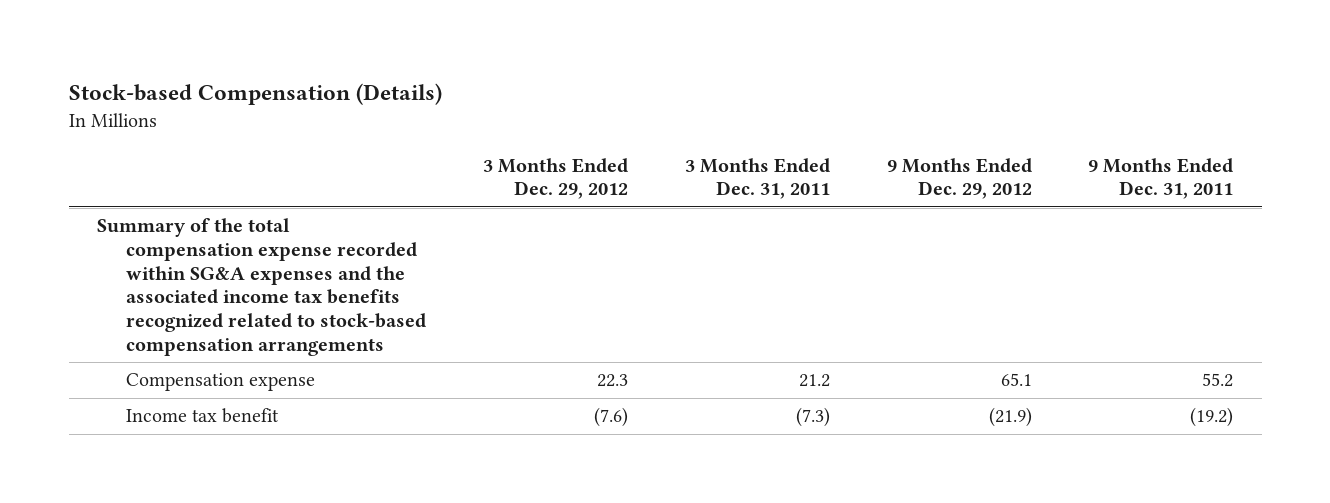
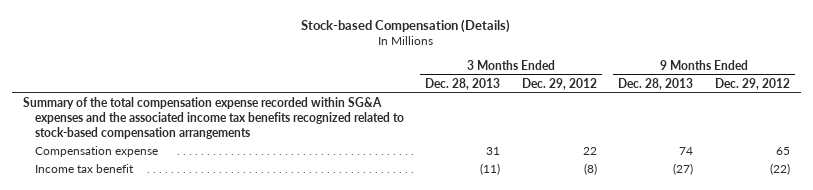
[684,157,830,200] 3 Months Ended Dec. 31, 2011 -> none
[1088,157,1234,200] 9 Months Ended Dec. 31, 2011 -> none
none -> [425,77,501,90] Dec. 28, 2013
none -> [618,77,694,90] Dec. 28, 2013
[597,374,629,388] 22.3 -> [582,147,597,156] 22
[1000,373,1032,387] 65.1 -> [775,147,790,156] 65
[594,407,629,428] (7.6) -> [583,163,597,176] (8)
[988,407,1032,428] (21.9) -> [769,163,790,176] (22)

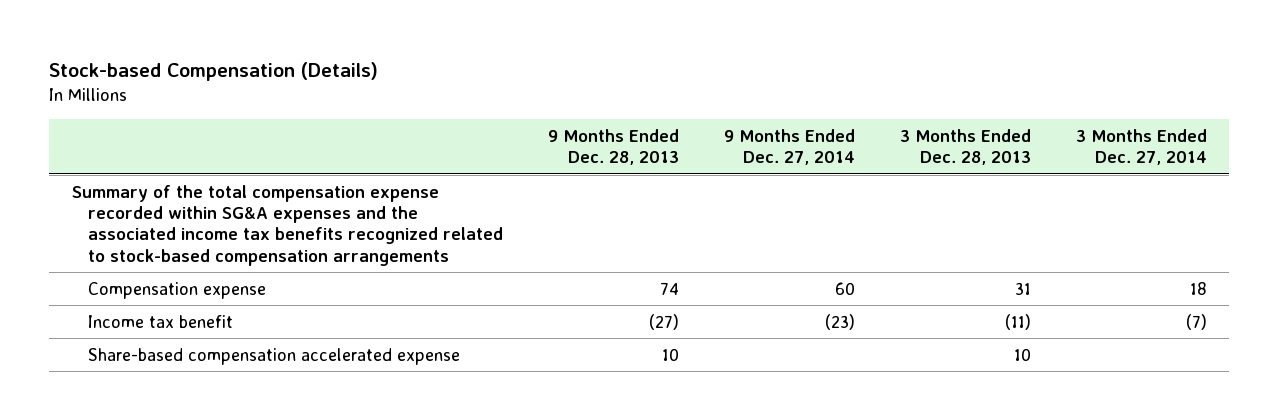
[521,77,597,90] Dec. 29, 2012 -> none
[714,77,790,90] Dec. 29, 2012 -> none
none -> [723,128,855,166] 9 Months Ended Dec. 27, 2014
none -> [1075,128,1207,166] 3 Months Ended Dec. 27, 2014
none -> [88,347,461,365] Share-based compensation accelerated expense

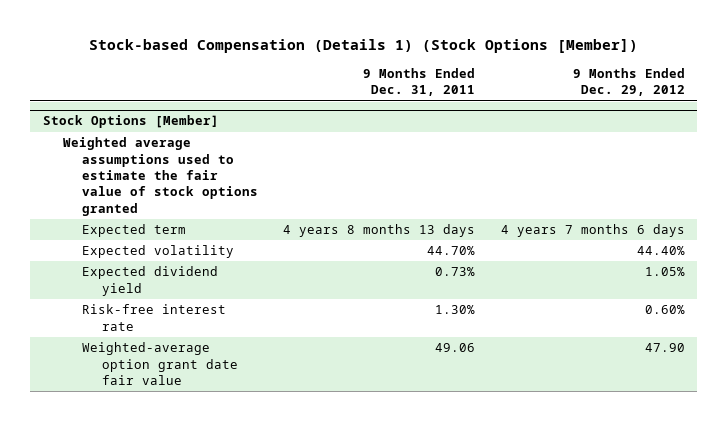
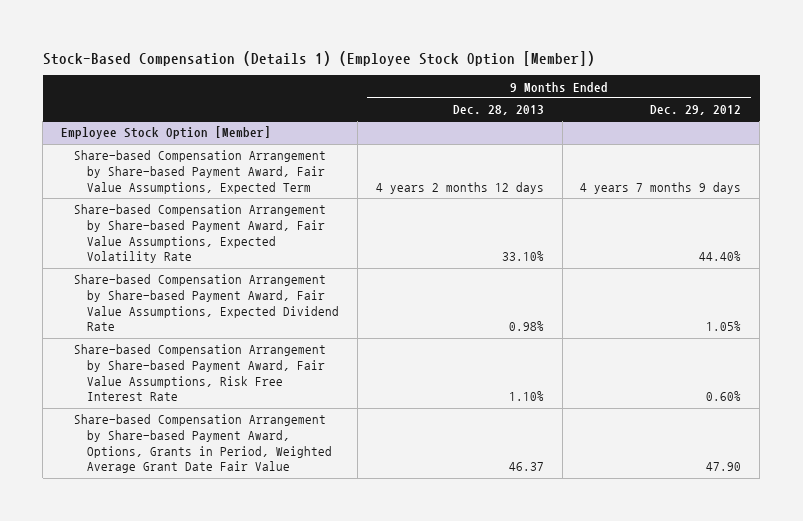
[88,39,638,54] Stock-based Compensation (Details 1) (Stock Options [Member]) -> [42,50,595,66] Stock-Based Compensation (Details 1) (Employee Stock Option [Member])
[363,67,476,97] 9 Months Ended Dec. 31, 2011 -> none
none -> [452,105,544,116] Dec. 28, 2013
[62,137,259,216] Weighted average assumptions used to estimate the fair value of stock options granted -> none
[82,224,187,238] Expected term -> none
[43,115,220,129] Stock Options [Member] -> [61,126,272,140] Employee Stock Option [Member]
none -> [74,150,327,194] Share-based Compensation Arrangement by Share-based Payment Award, Fair Value Assumptions, Expected Term
[82,245,235,259] Expected volatility -> [74,204,327,264] Share-based Compensation Arrangement by Share-based Payment Award, Fair Value Assumptions, Expected Volatility Rate
[82,266,219,296] Expected dividend yield -> [74,274,340,332] Share-based Compensation Arrangement by Share-based Payment Award, Fair Value Assumptions, Expected Dividend Rate
[82,304,227,331] Risk-free interest rate -> [74,344,327,402] Share-based Compensation Arrangement by Share-based Payment Award, Fair Value Assumptions, Risk Free Interest Rate
[82,342,238,386] Weighted-average option grant date fair value -> [74,414,333,474] Share-based Compensation Arrangement by Share-based Payment Award, Options, Grants in Period, Weighted Average Grant Date Fair Value

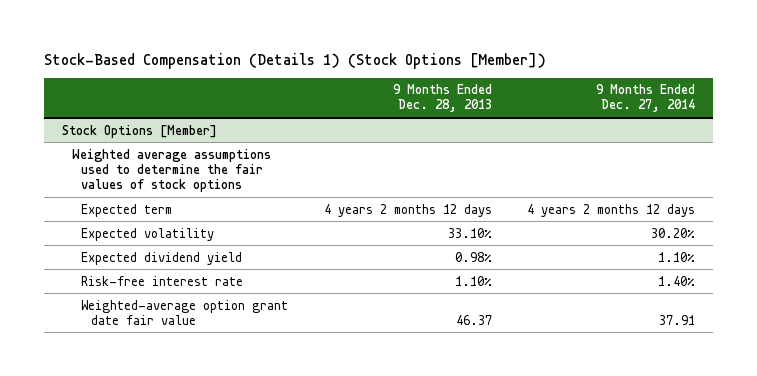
[42,50,595,66] Stock-Based Compensation (Details 1) (Employee Stock Option [Member]) -> [44,52,547,69] Stock-Based Compensation (Details 1) (Stock Options [Member])
[650,105,742,116] Dec. 29, 2012 -> none
none -> [596,84,696,113] 9 Months Ended Dec. 27, 2014
[61,126,272,140] Employee Stock Option [Member] -> [61,124,217,138] Stock Options [Member]
none -> [71,148,271,193] Weighted average assumptions used to determine the fair values of stock options
[74,150,327,194] Share-based Compensation Arrangement by Share-based Payment Award, Fair Value Assumptions, Expected Term -> [81,203,173,217] Expected term
[74,204,327,264] Share-based Compensation Arrangement by Share-based Payment Award, Fair Value Assumptions, Expected Volatility Rate -> [81,227,215,241] Expected volatility
[74,274,340,332] Share-based Compensation Arrangement by Share-based Payment Award, Fair Value Assumptions, Expected Dividend Rate -> [81,251,243,265] Expected dividend yield
[74,344,327,402] Share-based Compensation Arrangement by Share-based Payment Award, Fair Value Assumptions, Risk Free Interest Rate -> [81,275,244,286] Risk-free interest rate
[74,414,333,474] Share-based Compensation Arrangement by Share-based Payment Award, Options, Grants in Period, Weighted Average Grant Date Fair Value -> [81,299,289,325] Weighted-average option grant date fair value

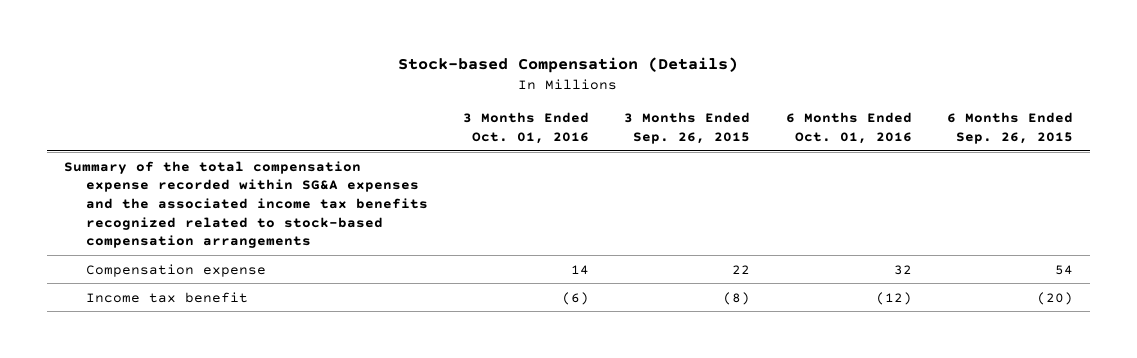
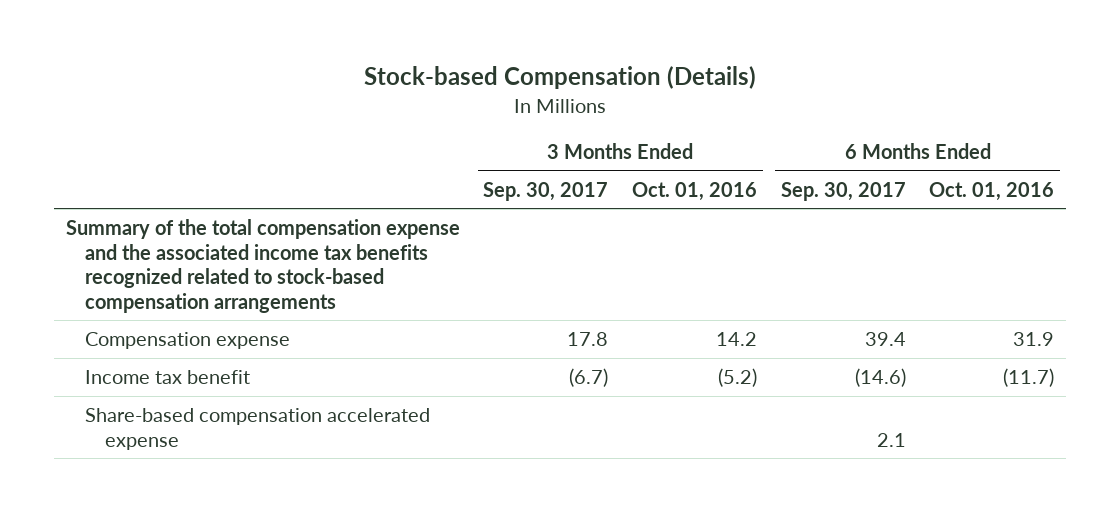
[624,112,751,144] 3 Months Ended Sep. 26, 2015 -> none
[946,112,1073,144] 6 Months Ended Sep. 26, 2015 -> none
none -> [483,181,609,201] Sep. 30, 2017
none -> [780,181,906,201] Sep. 30, 2017
[64,160,428,249] Summary of the total compensation expense recorded within SG&A expenses and the associated income tax benefits recognized related to stock-based compensation arrangements -> [65,219,460,313] Summary of the total compensation expense and the associated income tax benefits recognized related to stock-based compensation arrangements
[571,264,590,275] 14 -> [716,332,758,347] 14.2
[893,264,912,275] 32 -> [1013,332,1055,347] 31.9
[562,291,590,305] (6) -> [718,368,758,388] (5.2)
[875,291,912,305] (12) -> [1003,368,1055,388] (11.7)
none -> [85,408,431,450] Share-based compensation accelerated expense

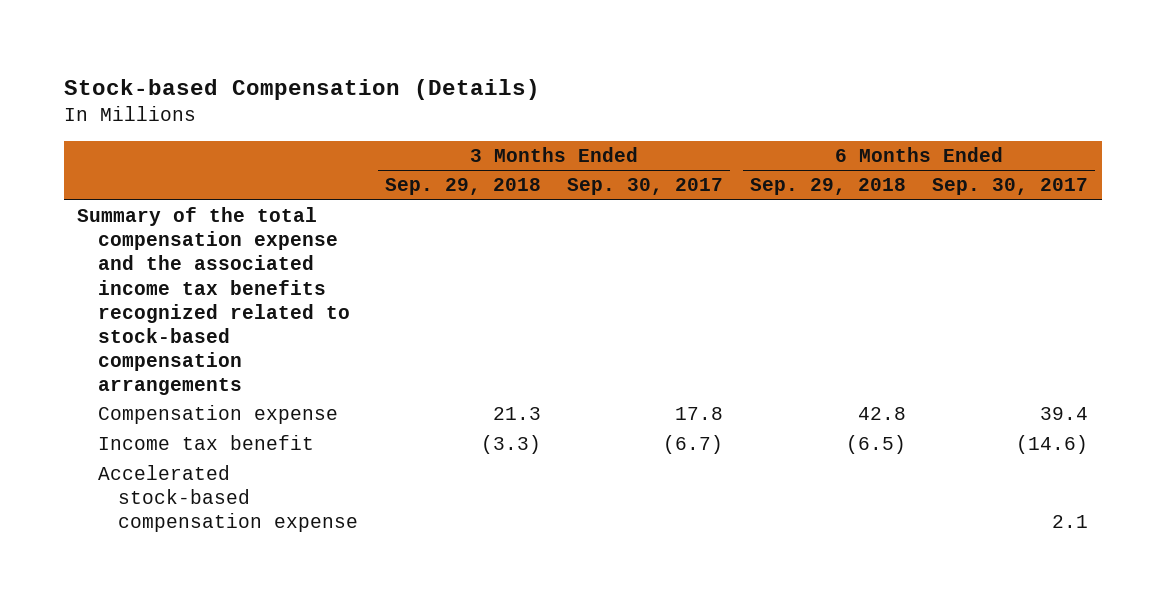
[632,181,758,201] Oct. 01, 2016 -> none
[929,181,1055,201] Oct. 01, 2016 -> none
none -> [384,178,541,196] Sep. 29, 2018
none -> [749,178,906,196] Sep. 29, 2018
[85,408,431,450] Share-based compensation accelerated expense -> [97,465,359,533] Accelerated stock-based compensation expense

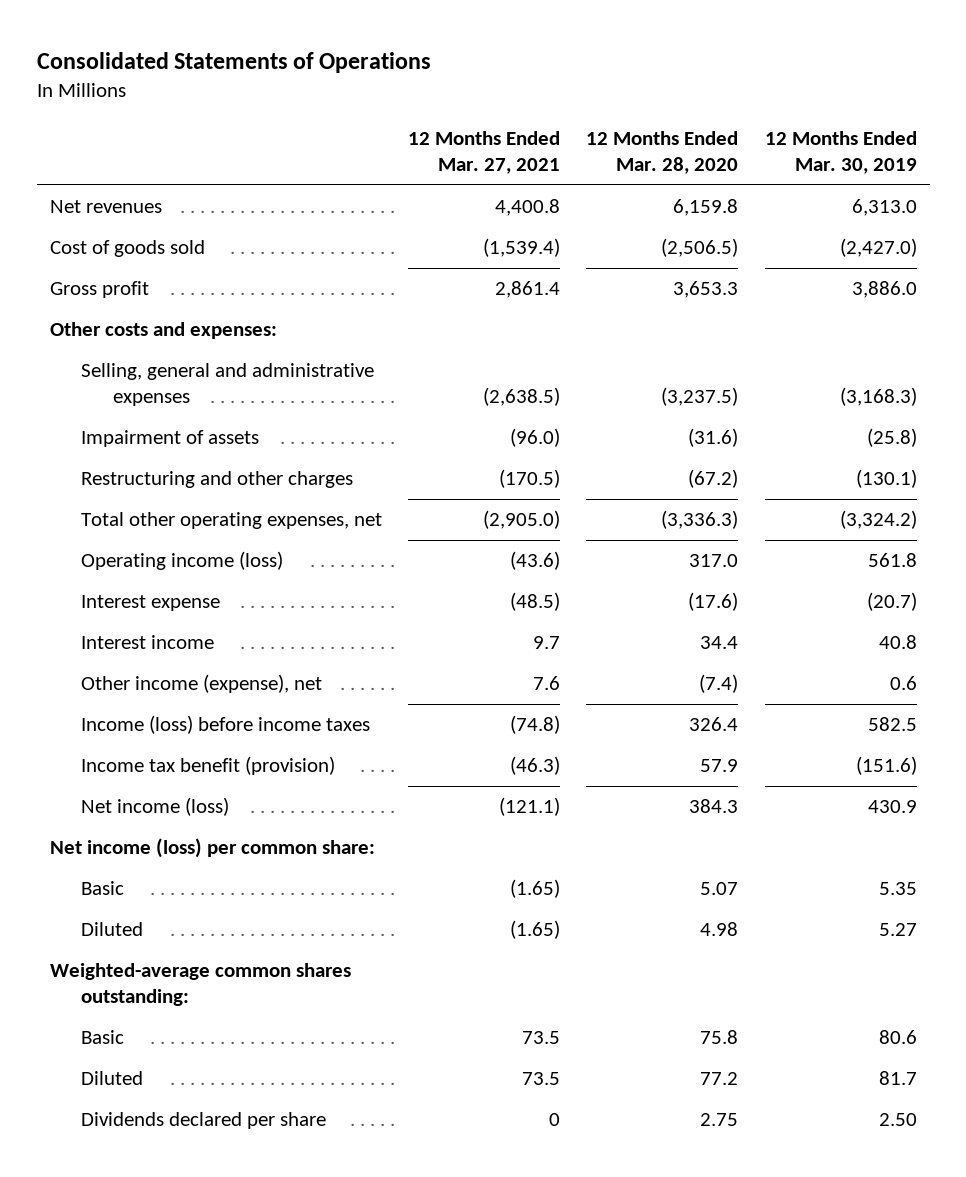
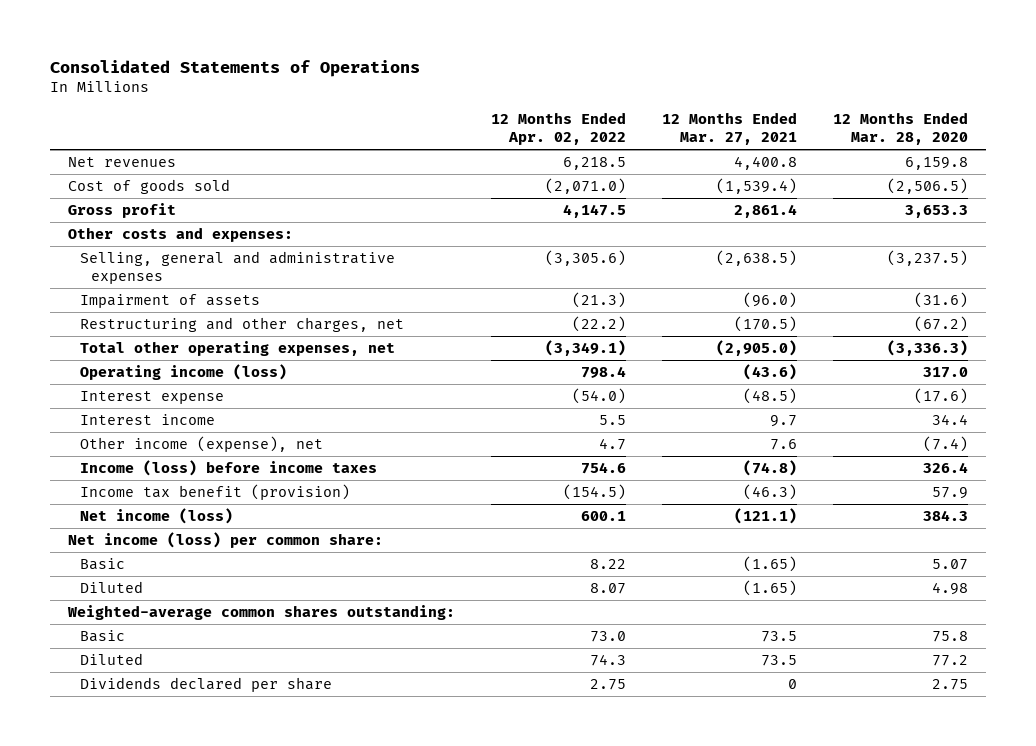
[764,130,917,174] 12 Months Ended Mar. 30, 2019 -> none
none -> [491,112,627,145] 12 Months Ended Apr. 02, 2022
[81,471,354,489] Restructuring and other charges -> [79,317,404,333] Restructuring and other charges, net

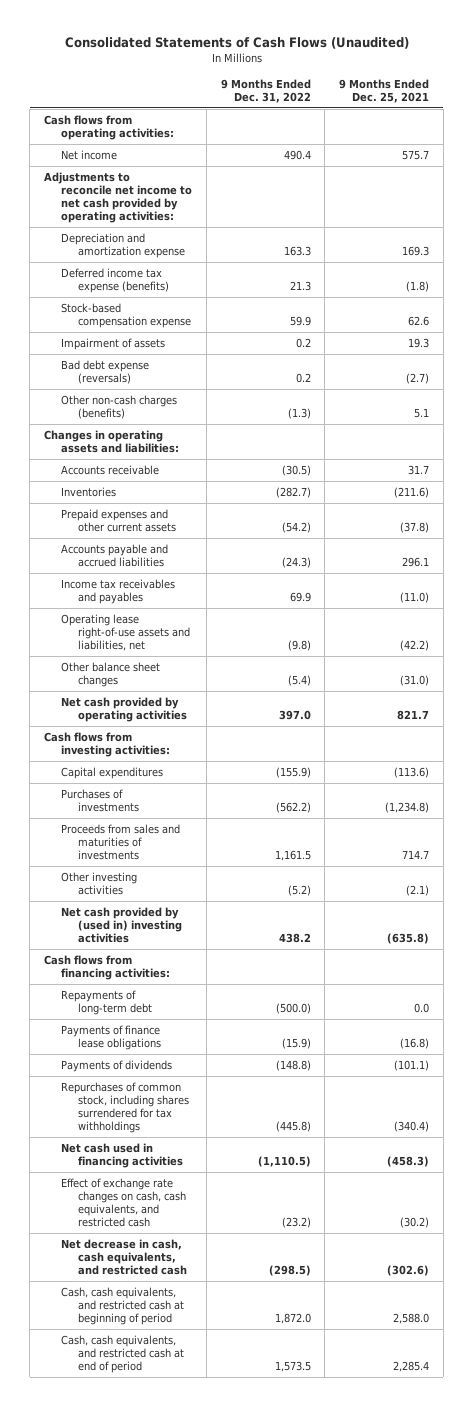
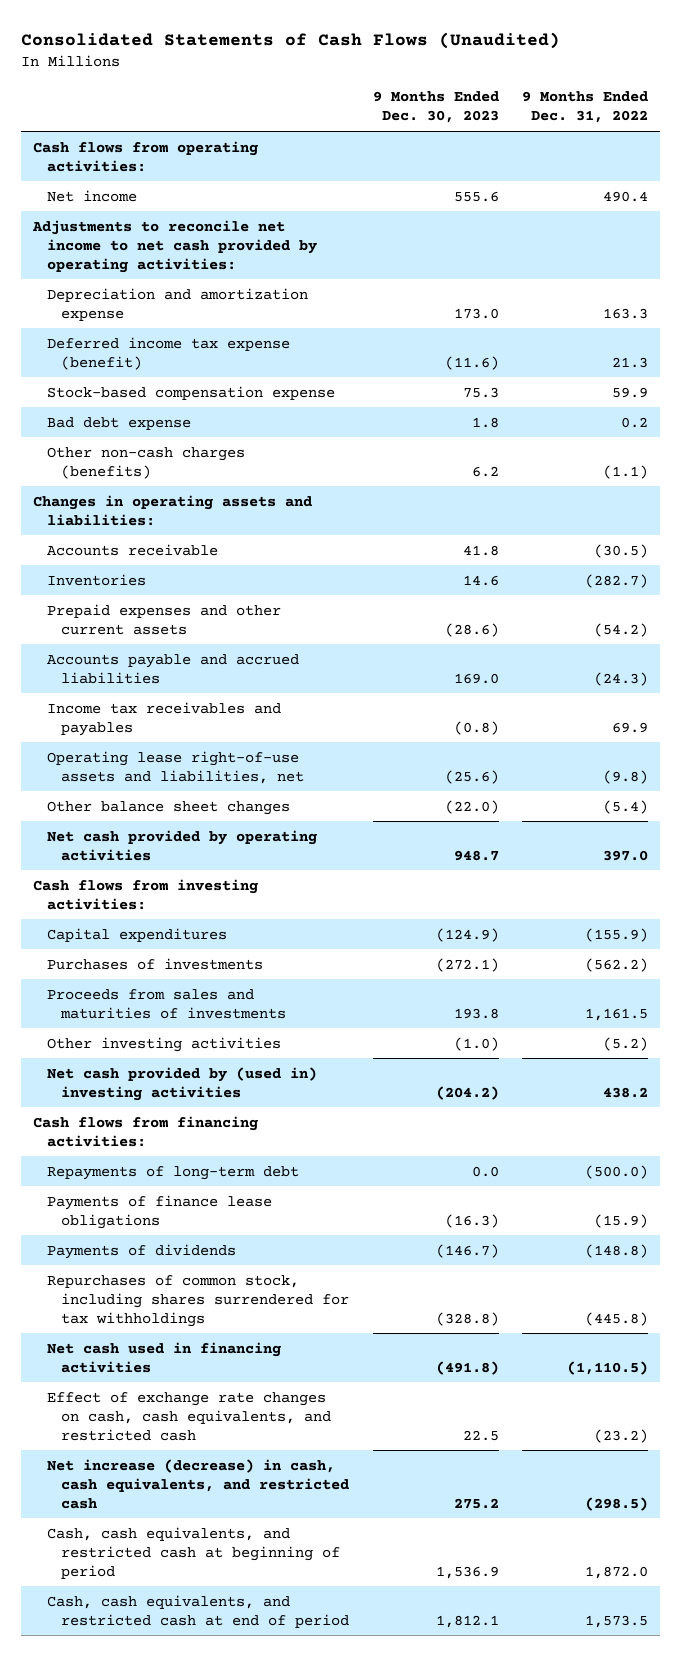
[339,78,430,103] 9 Months Ended Dec. 25, 2021 -> none
none -> [372,91,499,124] 9 Months Ended Dec. 30, 2023
[60,267,169,294] Deferred income tax expense (benefits) -> [47,336,291,370] Deferred income tax expense (benefit)
[60,337,165,350] Impairment of assets -> none
[60,359,149,385] Bad debt expense (reversals) -> [47,416,192,430] Bad debt expense
[287,408,311,420] (1.3) -> [603,464,649,479] (1.1)
[60,1238,187,1276] Net decrease in cash, cash equivalents, and restricted cash -> [47,1458,349,1509] Net increase (decrease) in cash, cash equivalents, and restricted cash

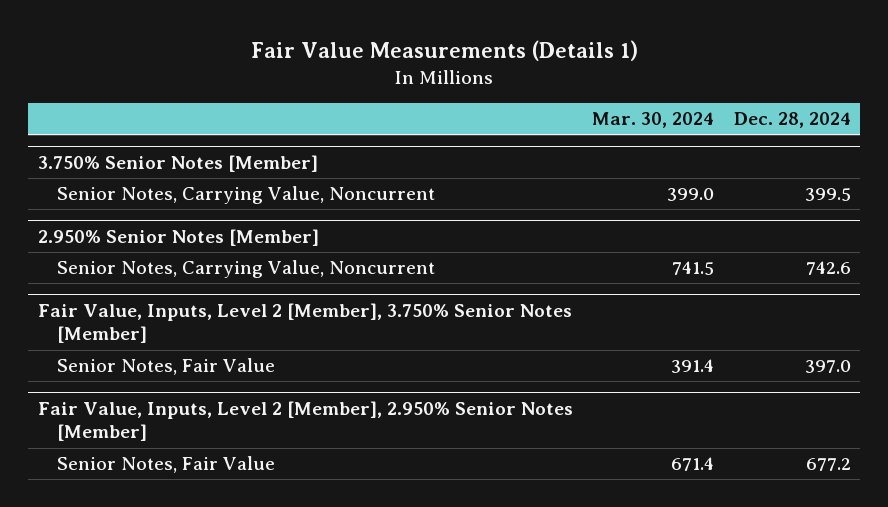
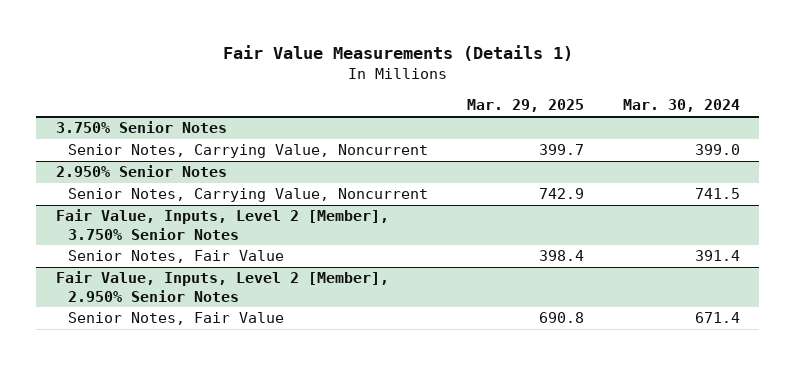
[733,112,851,129] Dec. 28, 2024 -> none
none -> [466,99,584,113] Mar. 29, 2025
[37,155,318,173] 3.750% Senior Notes [Member] -> [55,121,227,134] 3.750% Senior Notes
[37,229,319,247] 2.950% Senior Notes [Member] -> [55,165,227,178] 2.950% Senior Notes
[37,303,572,344] Fair Value, Inputs, Level 2 [Member], 3.750% Senior Notes [Member] -> [55,209,389,240] Fair Value, Inputs, Level 2 [Member], 3.750% Senior Notes
[37,401,573,442] Fair Value, Inputs, Level 2 [Member], 2.950% Senior Notes [Member] -> [55,271,389,302] Fair Value, Inputs, Level 2 [Member], 2.950% Senior Notes

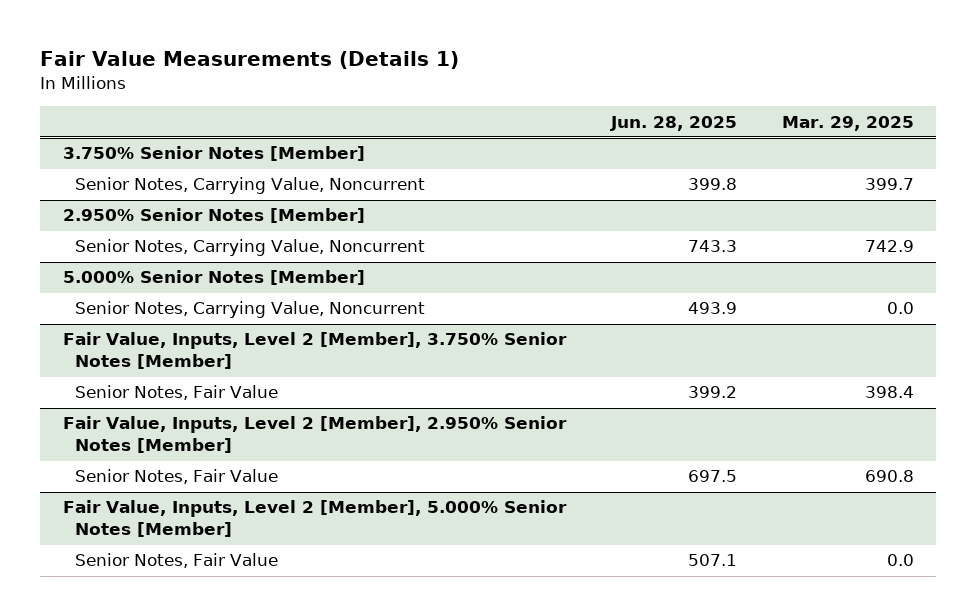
[622,99,740,113] Mar. 30, 2024 -> none
none -> [609,115,737,131] Jun. 28, 2025
[55,121,227,134] 3.750% Senior Notes -> [62,146,365,162] 3.750% Senior Notes [Member]
[55,165,227,178] 2.950% Senior Notes -> [62,208,365,224] 2.950% Senior Notes [Member]
none -> [62,270,365,286] 5.000% Senior Notes [Member]
none -> [75,301,426,319] Senior Notes, Carrying Value, Noncurrent
[55,209,389,240] Fair Value, Inputs, Level 2 [Member], 3.750% Senior Notes -> [62,332,567,370] Fair Value, Inputs, Level 2 [Member], 3.750% Senior Notes [Member]
[55,271,389,302] Fair Value, Inputs, Level 2 [Member], 2.950% Senior Notes -> [62,416,567,454] Fair Value, Inputs, Level 2 [Member], 2.950% Senior Notes [Member]
none -> [62,500,567,538] Fair Value, Inputs, Level 2 [Member], 5.000% Senior Notes [Member]
none -> [75,553,279,569] Senior Notes, Fair Value

